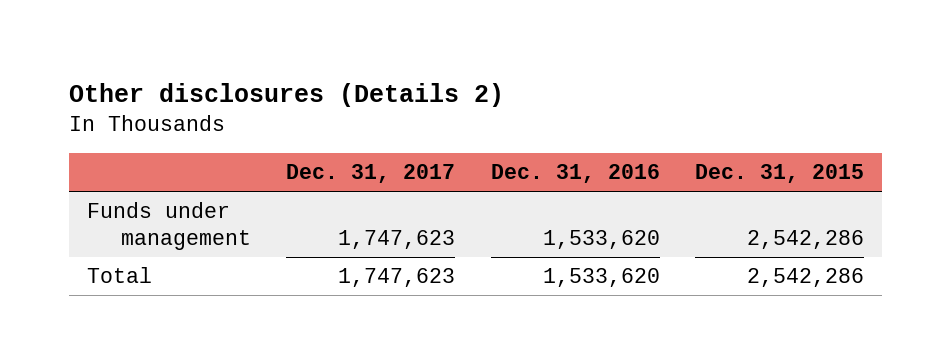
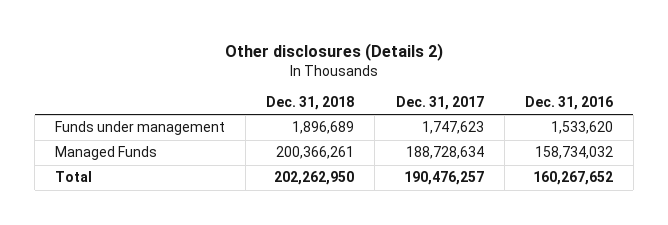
[695,164,865,184] Dec. 31, 2015 -> none
none -> [266,96,355,111] Dec. 31, 2018
none -> [55,146,158,161] Managed Funds
[338,268,456,288] 1,747,623 -> [403,171,484,186] 190,476,257
[542,268,660,288] 1,533,620 -> [532,171,613,186] 160,267,652

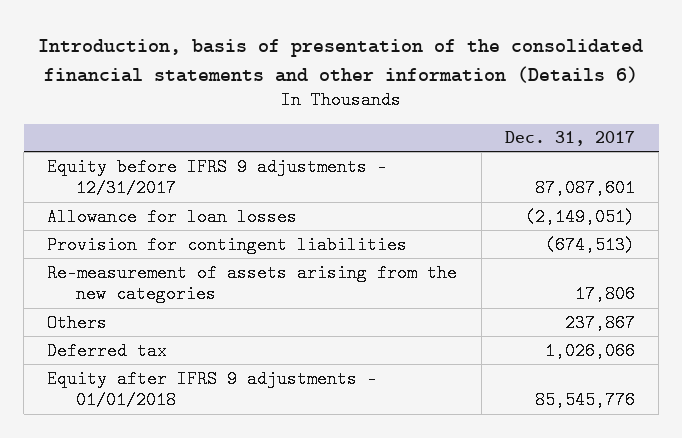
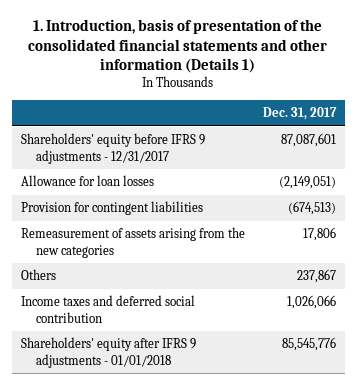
[38,39,644,83] Introduction, basis of presentation of the consolidated financial statements and other information (Details 6) -> [28,19,328,74] 1. Introduction, basis of presentation of the consolidated financial statements and other information (Details 1)
[47,157,388,198] Equity before IFRS 9 adjustments - 12/31/2017 -> [20,133,205,164] Shareholders' equity before IFRS 9 adjustments - 12/31/2017
[47,263,458,304] Re-measurement of assets arising from the new categories -> [20,227,245,258] Remeasurement of assets arising from the new categories
[47,341,168,360] Deferred tax -> [20,295,195,323] Income taxes and deferred social contribution
[47,369,378,410] Equity after IFRS 9 adjustments - 01/01/2018 -> [20,337,196,368] Shareholders' equity after IFRS 9 adjustments - 01/01/2018

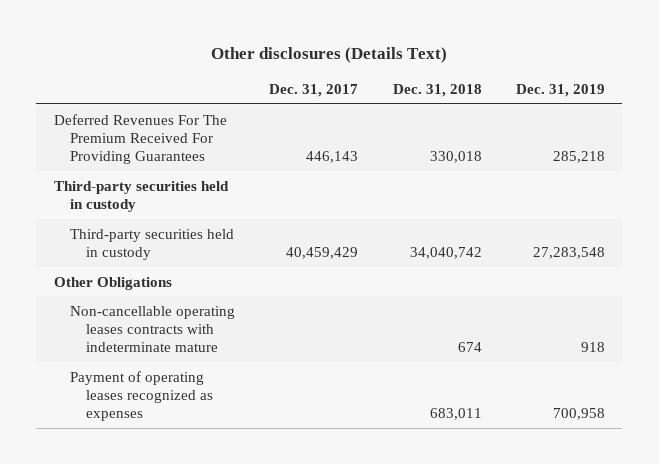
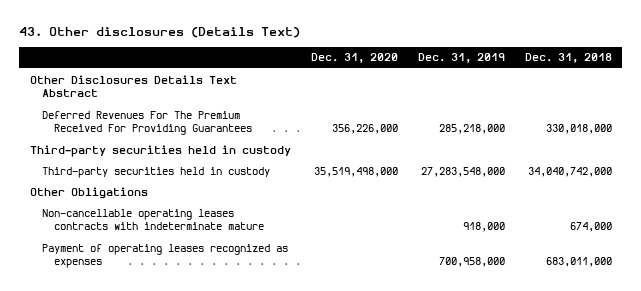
[211,47,448,64] Other disclosures (Details Text) -> [19,26,301,38] 43. Other disclosures (Details Text)
[269,83,359,97] Dec. 31, 2017 -> none
none -> [310,53,398,64] Dec. 31, 2020
none -> [29,74,237,98] Other Disclosures Details Text Abstract
[429,150,482,163] 330,018 -> [545,124,612,135] 330,018,000
[553,150,606,163] 285,218 -> [438,124,505,135] 285,218,000
[409,246,482,259] 34,040,742 -> [527,166,612,177] 34,040,742,000
[533,246,606,259] 27,283,548 -> [420,166,505,177] 27,283,548,000
[457,341,482,352] 674 -> [569,222,612,233] 674,000
[581,341,606,352] 918 -> [462,222,505,233] 918,000
[429,407,482,420] 683,011 -> [545,257,612,268] 683,011,000
[553,407,606,420] 700,958 -> [438,257,505,268] 700,958,000

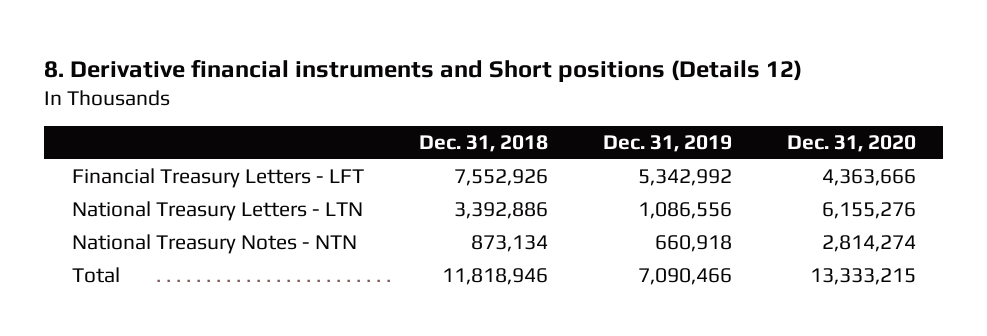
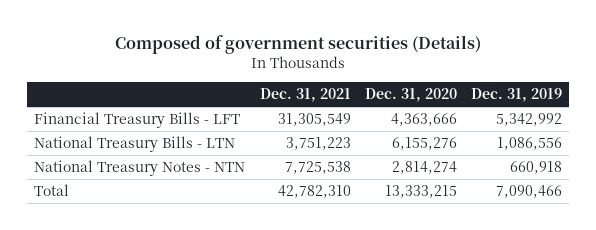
[44,58,803,82] 8. Derivative financial instruments and Short positions (Details 12) -> [115,35,482,55] Composed of government securities (Details)
[418,135,548,153] Dec. 31, 2018 -> none
none -> [259,88,351,103] Dec. 31, 2021
[71,168,364,189] Financial Treasury Letters - LFT -> [34,112,241,129] Financial Treasury Bills - LFT
[71,201,363,222] National Treasury Letters - LTN -> [34,136,236,153] National Treasury Bills - LTN

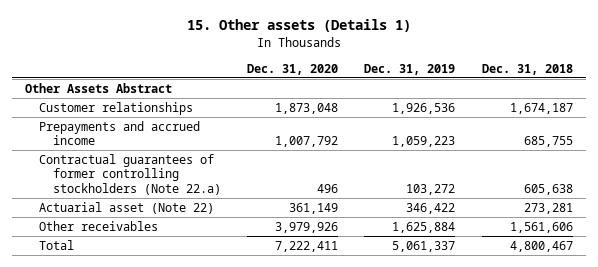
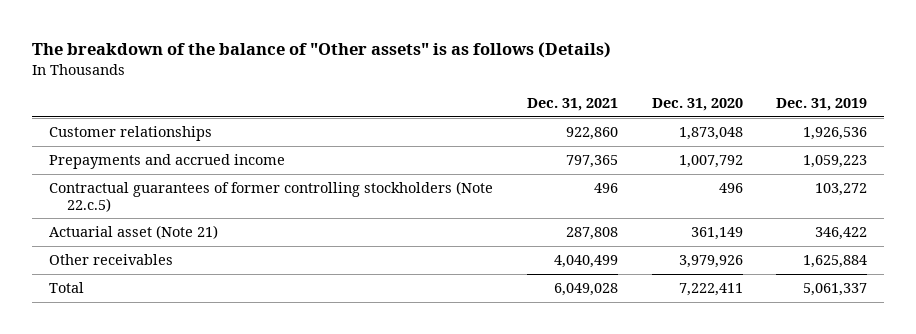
[186,19,411,33] 15. Other assets (Details 1) -> [32,41,612,58] The breakdown of the balance of "Other assets" is as follows (Details)
[481,63,573,75] Dec. 31, 2018 -> none
none -> [526,97,618,111] Dec. 31, 2021
[24,82,172,93] Other Assets Abstract -> none
[38,153,221,195] Contractual guarantees of former controlling stockholders (Note 22.a) -> [49,180,494,212] Contractual guarantees of former controlling stockholders (Note 22.c.5)
[38,201,214,214] Actuarial asset (Note 22) -> [49,224,219,239] Actuarial asset (Note 21)

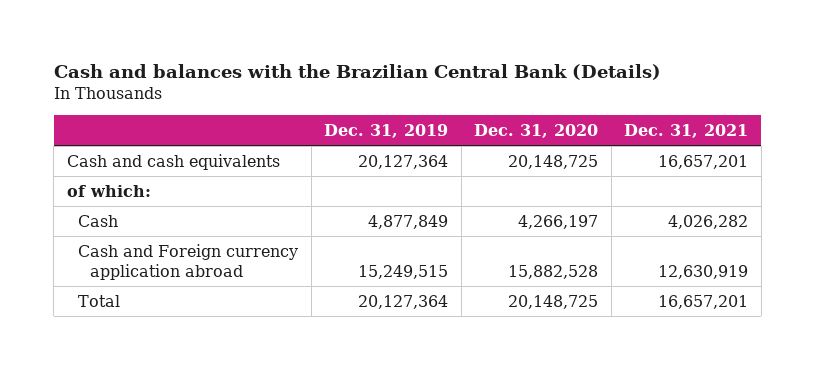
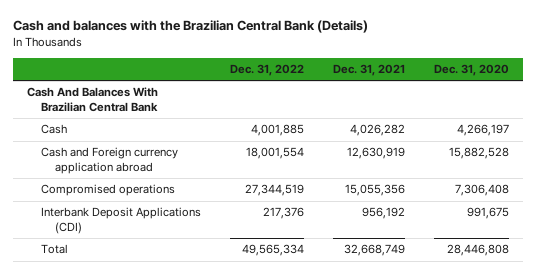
[324,123,449,138] Dec. 31, 2019 -> none
none -> [230,63,305,76] Dec. 31, 2022
[66,153,280,170] Cash and cash equivalents -> none
[66,184,151,197] of which: -> none
none -> [27,87,159,113] Cash And Balances With Brazilian Central Bank
none -> [41,184,176,197] Compromised operations
none -> [41,207,202,235] Interbank Deposit Applications (CDI)
[508,294,599,309] 20,148,725 -> [446,244,509,257] 28,446,808
[658,294,749,309] 16,657,201 -> [343,244,405,257] 32,668,749

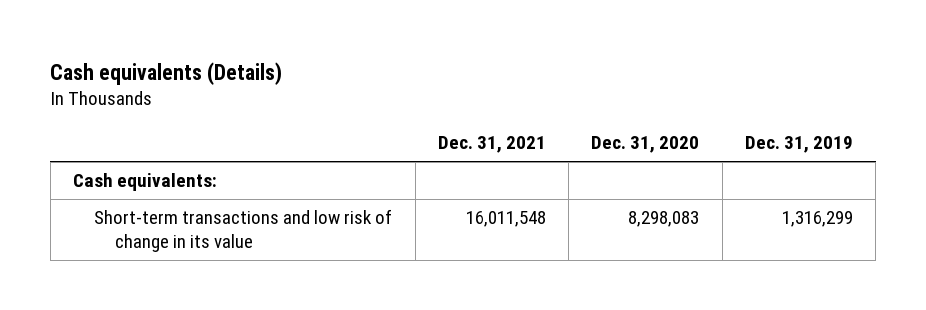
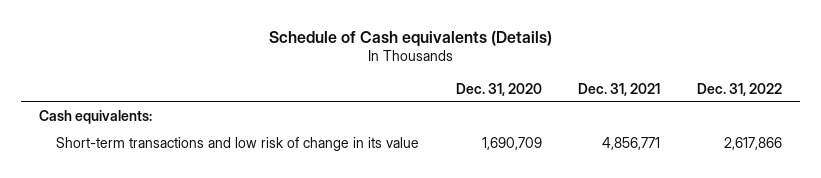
[50,61,283,85] Cash equivalents (Details) -> [268,30,552,47] Schedule of Cash equivalents (Details)
[744,136,853,154] Dec. 31, 2019 -> none
none -> [696,82,782,96] Dec. 31, 2022
[465,211,546,228] 16,011,548 -> [602,137,661,151] 4,856,771
[628,211,700,228] 8,298,083 -> [481,137,542,151] 1,690,709

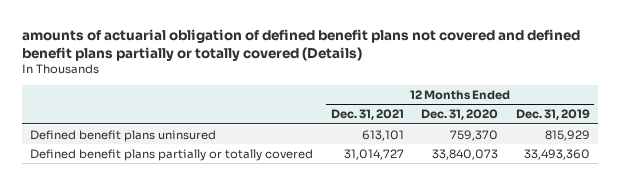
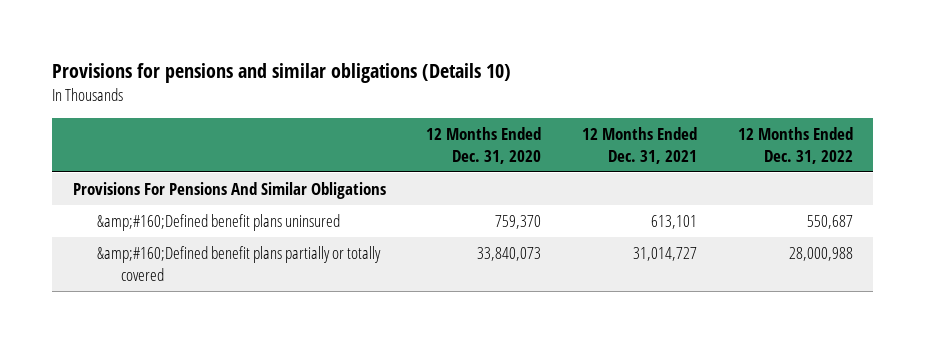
[21,28,580,61] amounts of actuarial obligation of defined benefit plans not covered and defined benefit plans partially or totally covered (Details) -> [52,63,512,84] Provisions for pensions and similar obligations (Details 10)
[515,109,590,121] Dec. 31, 2019 -> none
none -> [737,127,853,164] 12 Months Ended Dec. 31, 2022
none -> [72,181,386,199] Provisions For Pensions And Similar Obligations
[30,129,217,142] Defined benefit plans uninsured -> [96,213,340,231] &amp;#160;Defined benefit plans uninsured
[30,148,314,161] Defined benefit plans partially or totally covered -> [96,245,381,281] &amp;#160;Defined benefit plans partially or totally covered

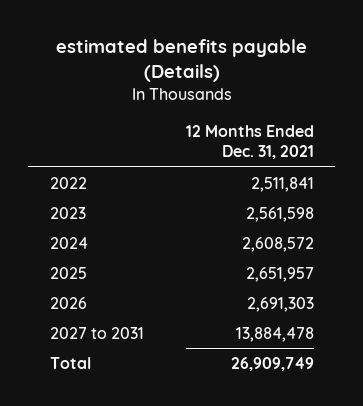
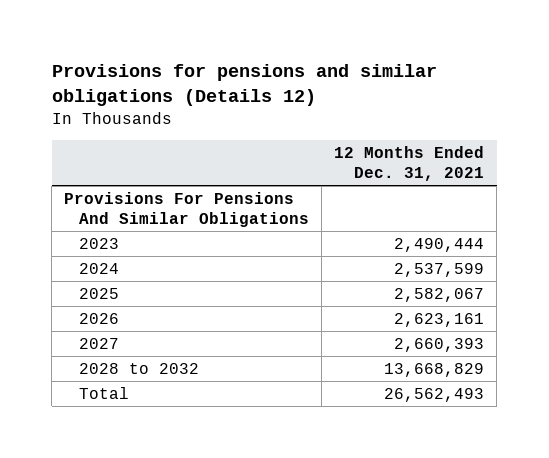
[55,39,307,83] estimated benefits payable (Details) -> [51,63,437,106] Provisions for pensions and similar obligations (Details 12)
[49,176,87,189] 2022 -> none
[49,326,144,339] 2027 to 2031 -> none
none -> [64,191,309,228] Provisions For Pensions And Similar Obligations
[245,206,314,222] 2,561,598 -> [394,237,485,252] 2,490,444
[241,236,314,252] 2,608,572 -> [394,262,485,277] 2,537,599
[245,266,314,282] 2,651,957 -> [394,287,485,302] 2,582,067
[246,296,314,312] 2,691,303 -> [394,312,485,327] 2,623,161
none -> [78,337,119,349] 2027
none -> [78,362,199,374] 2028 to 2032
[230,356,314,371] 26,909,749 -> [384,387,485,402] 26,562,493

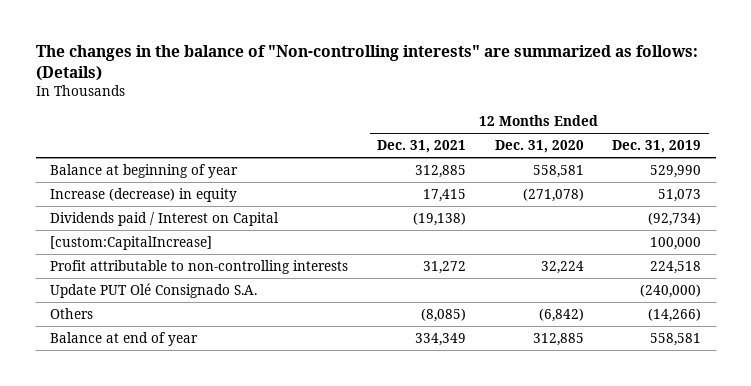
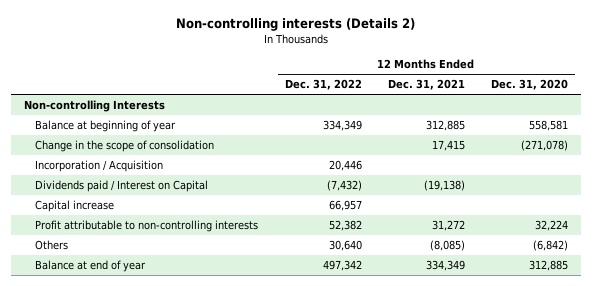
[35,44,698,81] The changes in the balance of "Non-controlling interests" are summarized as follows: (Details) -> [176,18,416,32] Non-controlling interests (Details 2)
[612,140,702,154] Dec. 31, 2019 -> none
none -> [284,79,362,91] Dec. 31, 2022
none -> [24,100,166,113] Non-controlling Interests
[50,187,238,202] Increase (decrease) in equity -> [35,140,215,153] Change in the scope of consolidation
none -> [35,160,164,173] Incorporation / Acquisition
[50,235,213,250] [custom:CapitalIncrease] -> [35,200,115,213] Capital increase
[50,282,258,298] Update PUT Olé Consignado S.A. -> none

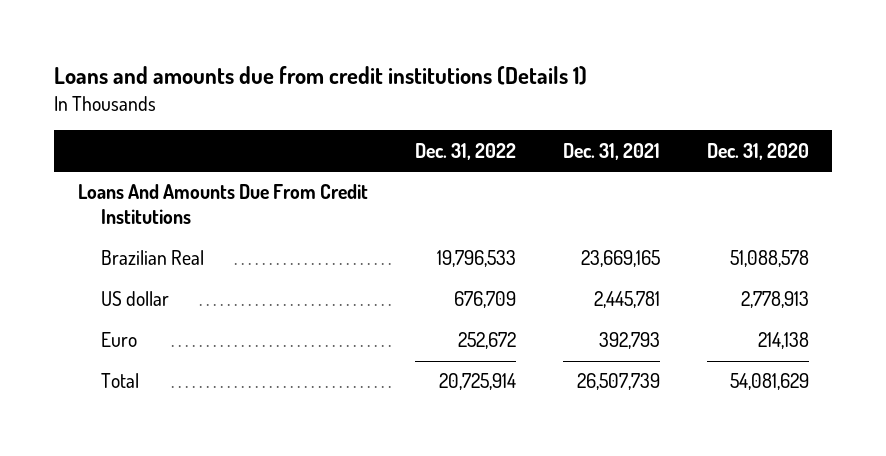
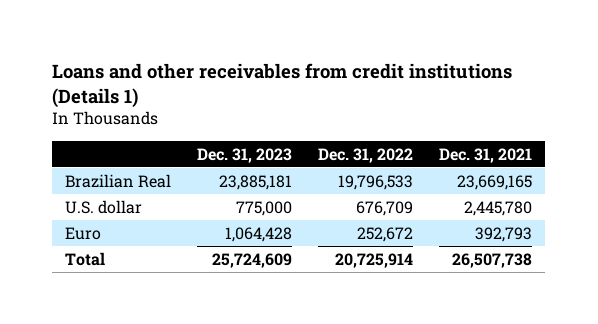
[54,66,588,86] Loans and amounts due from credit institutions (Details 1) -> [52,62,513,108] Loans and other receivables from credit institutions (Details 1)
[706,142,809,160] Dec. 31, 2020 -> none
none -> [197,147,293,163] Dec. 31, 2023
[77,184,368,225] Loans And Amounts Due From Credit Institutions -> none
[101,291,170,307] US dollar -> [65,199,143,214] U.S. dollar
[593,291,660,309] 2,445,781 -> [464,200,533,216] 2,445,780
[576,373,660,391] 26,507,739 -> [452,252,533,268] 26,507,738

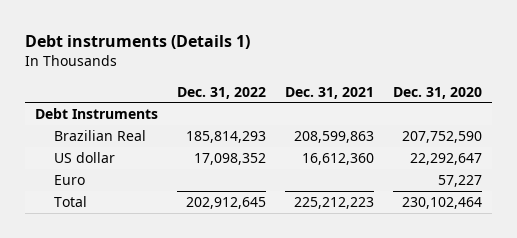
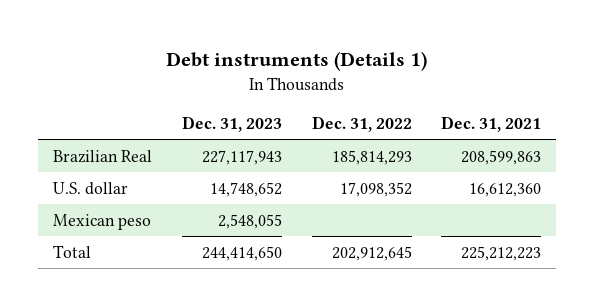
[393,86,483,99] Dec. 31, 2020 -> none
none -> [181,115,282,132] Dec. 31, 2023
[34,108,158,120] Debt Instruments -> none
[53,175,85,186] Euro -> none
[53,152,115,164] US dollar -> [53,181,129,195] U.S. dollar
none -> [53,213,152,230] Mexican peso

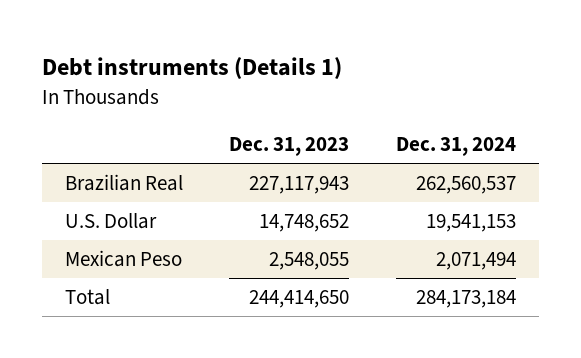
[311,115,412,132] Dec. 31, 2022 -> none
[441,115,542,132] Dec. 31, 2021 -> none
none -> [395,136,516,156] Dec. 31, 2024
[53,181,129,195] U.S. dollar -> [65,213,158,230] U.S. Dollar
[53,213,152,230] Mexican peso -> [65,250,183,268] Mexican Peso

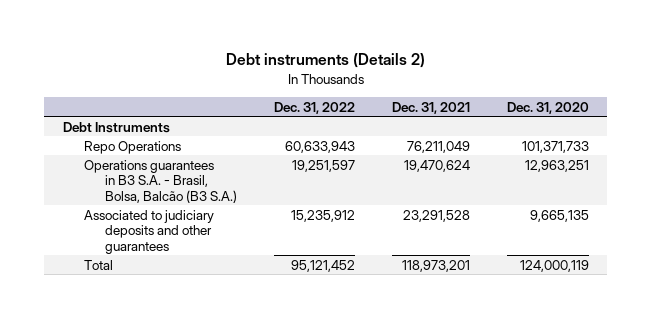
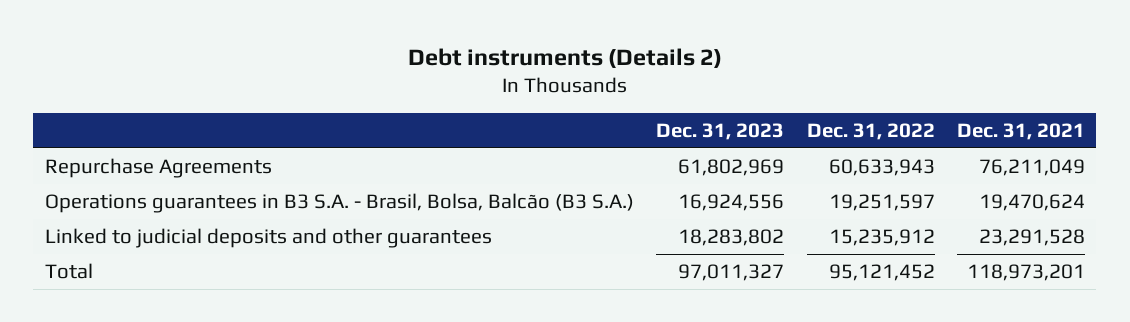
[506,101,589,114] Dec. 31, 2020 -> none
none -> [656,122,785,140] Dec. 31, 2023
[62,121,170,133] Debt Instruments -> none
[83,140,181,154] Repo Operations -> [44,158,272,179] Repurchase Agreements
[83,209,214,254] Associated to judiciary deposits and other guarantees -> [44,228,492,249] Linked to judicial deposits and other guarantees

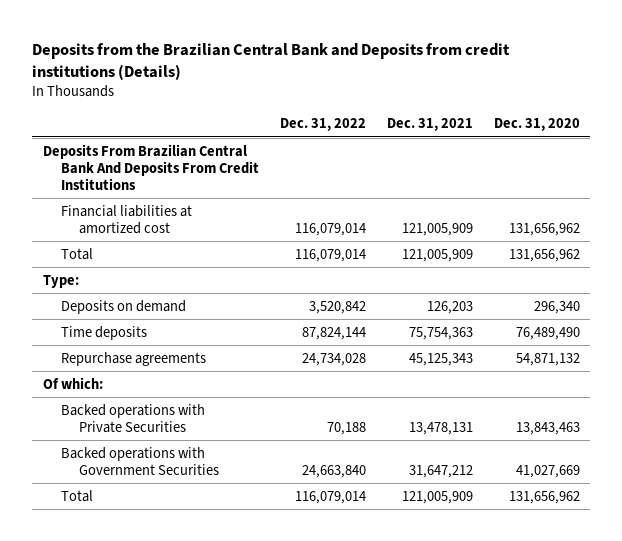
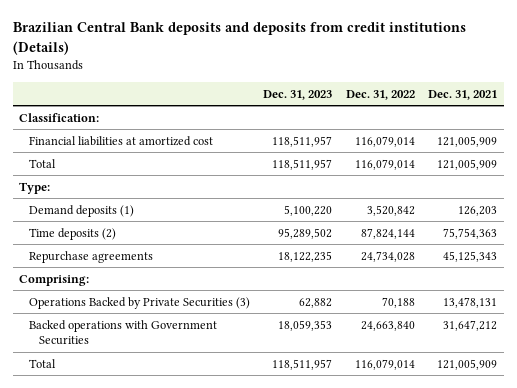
[32,42,511,80] Deposits from the Brazilian Central Bank and Deposits from credit institutions (Details) -> [12,22,466,56] Brazilian Central Bank deposits and deposits from credit institutions (Details)
[493,118,580,132] Dec. 31, 2020 -> none
none -> [263,89,333,100] Dec. 31, 2023
[42,143,260,190] Deposits From Brazilian Central Bank And Deposits From Credit Institutions -> none
none -> [19,112,100,122] Classification:
[61,299,187,314] Deposits on demand -> [29,204,135,217] Demand deposits (1)
[61,325,148,340] Time deposits -> [29,227,117,240] Time deposits (2)
[42,376,103,389] Of which: -> none
none -> [19,274,90,286] Comprising:
[61,403,206,433] Backed operations with Private Securities -> [29,296,251,309] Operations Backed by Private Securities (3)

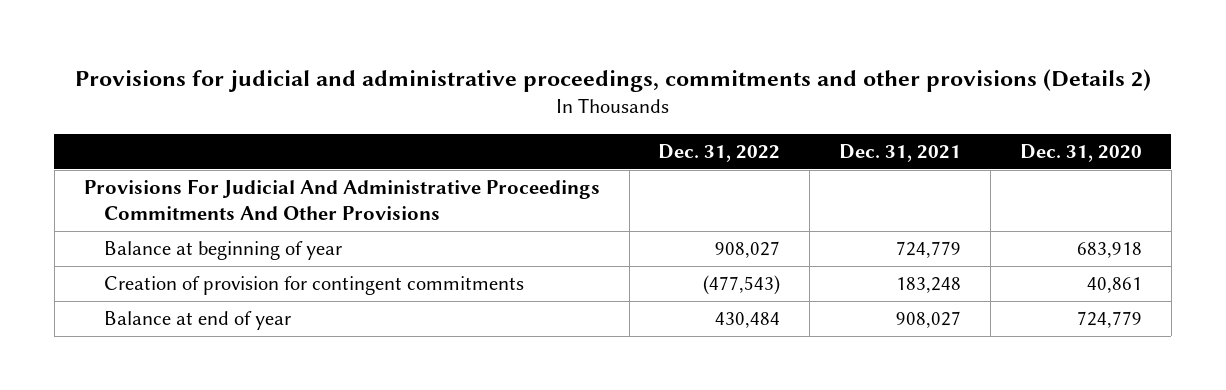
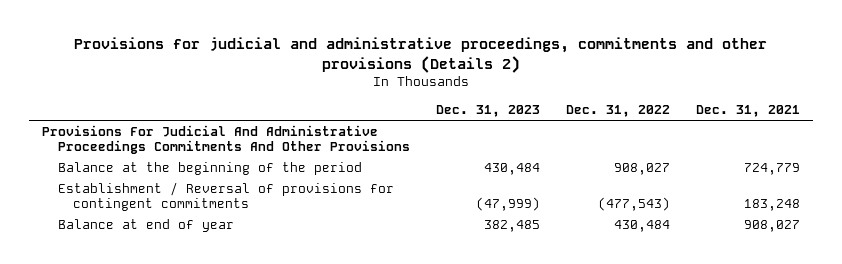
[1019,143,1142,162] Dec. 31, 2020 -> none
none -> [435,105,540,118] Dec. 31, 2023
[104,241,343,261] Balance at beginning of year -> [57,161,362,175] Balance at the beginning of the period
[104,276,525,296] Creation of provision for contingent commitments -> [57,181,394,212] Establishment / Reversal of provisions for contingent commitments

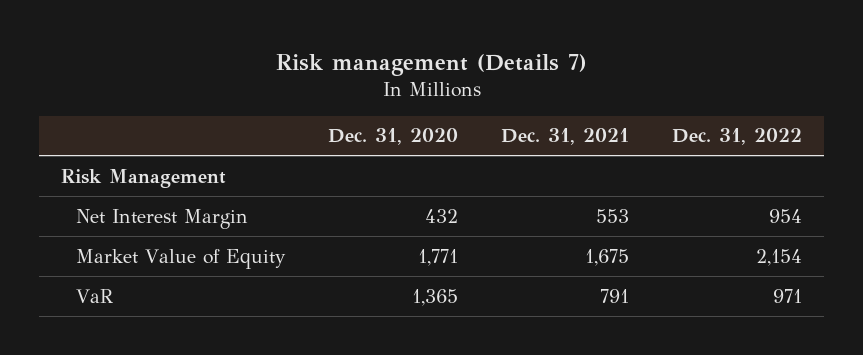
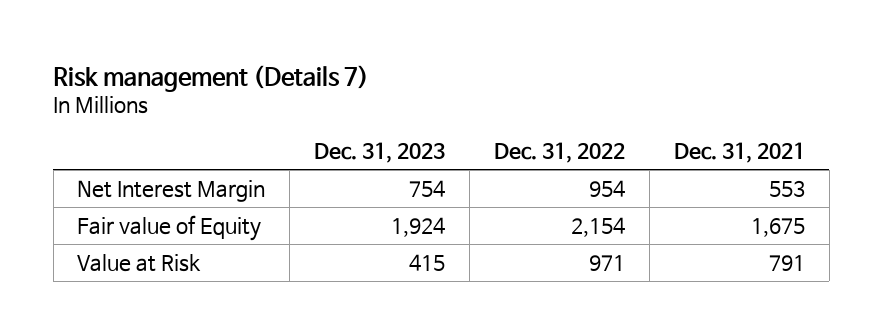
[327,128,458,146] Dec. 31, 2020 -> none
none -> [314,142,446,164] Dec. 31, 2023
[60,168,226,188] Risk Management -> none
[75,248,286,269] Market Value of Equity -> [77,214,262,241] Fair value of Equity
[75,288,113,303] VaR -> [77,253,202,272] Value at Risk

